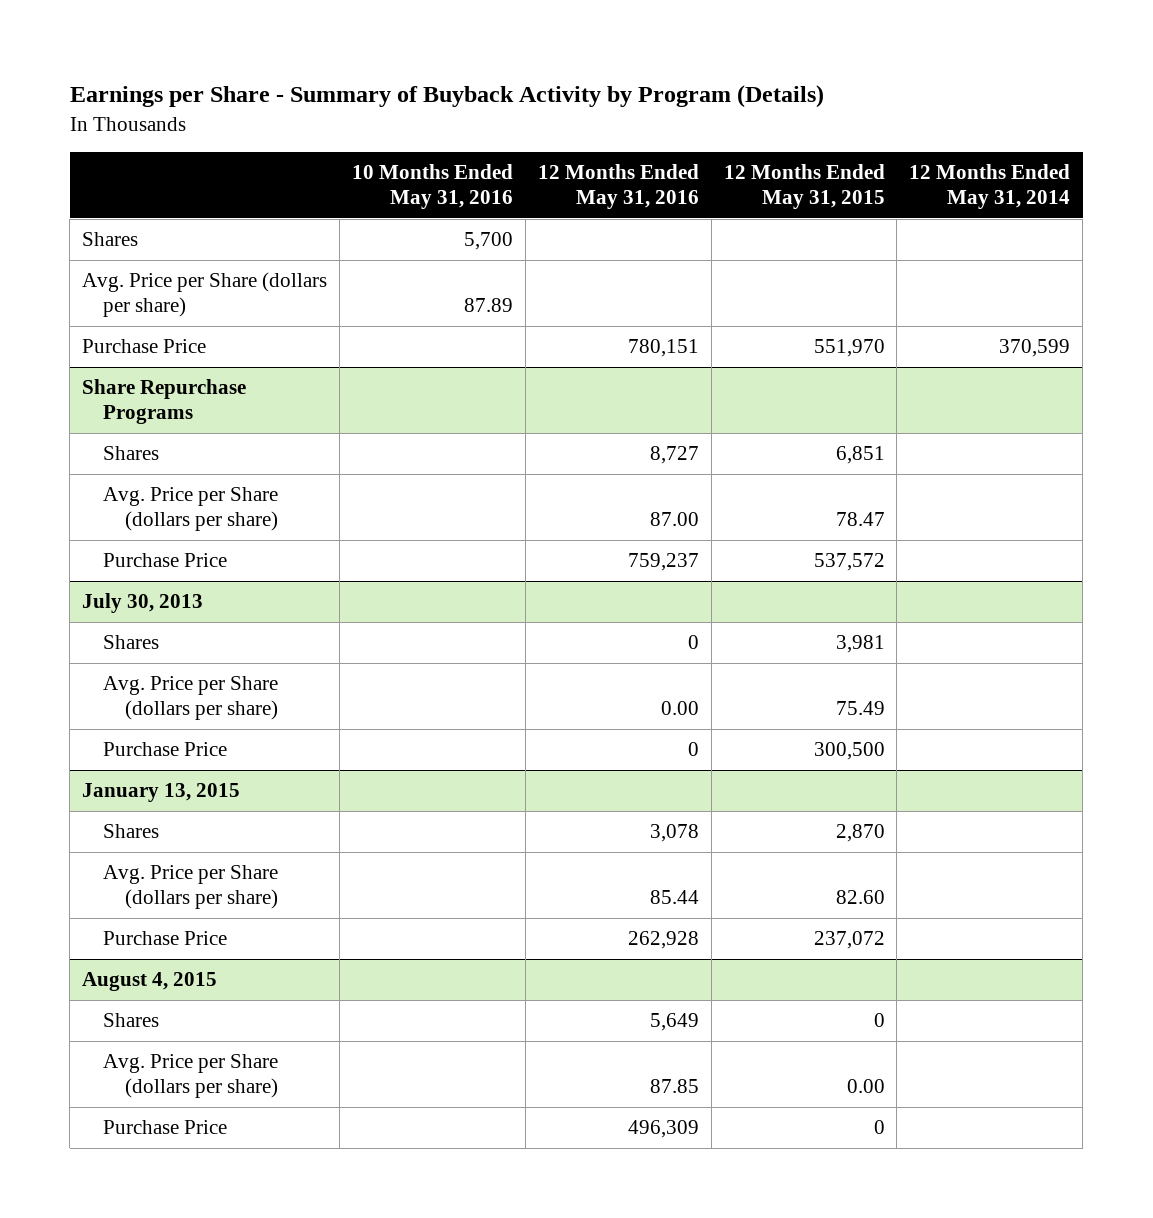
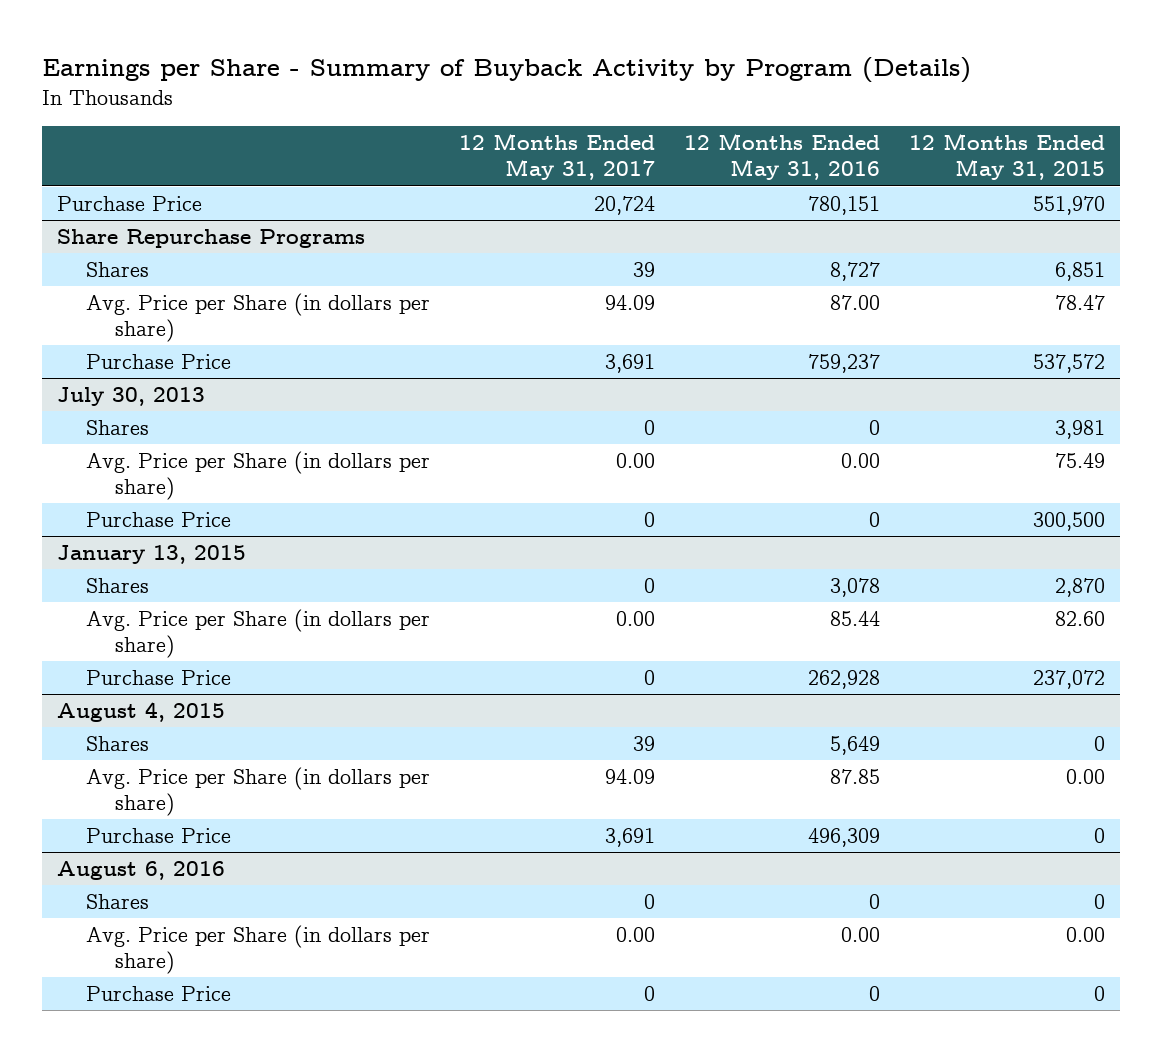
[351,164,513,209] 10 Months Ended May 31, 2016 -> none
[909,164,1071,209] 12 Months Ended May 31, 2014 -> none
none -> [458,133,655,181] 12 Months Ended May 31, 2017
[82,232,139,247] Shares -> none
[82,272,328,318] Avg. Price per Share (dollars per share) -> none
[103,487,279,532] Avg. Price per Share (dollars per share) -> [85,292,430,342] Avg. Price per Share (in dollars per share)
[103,676,279,721] Avg. Price per Share (dollars per share) -> [85,450,430,500] Avg. Price per Share (in dollars per share)
[103,865,279,910] Avg. Price per Share (dollars per share) -> [85,608,430,658] Avg. Price per Share (in dollars per share)
[103,1054,279,1099] Avg. Price per Share (dollars per share) -> [85,766,430,816] Avg. Price per Share (in dollars per share)
none -> [56,860,225,880] August 6, 2016
none -> [85,893,149,909] Shares
none -> [85,924,430,974] Avg. Price per Share (in dollars per share)
none -> [85,985,231,1001] Purchase Price

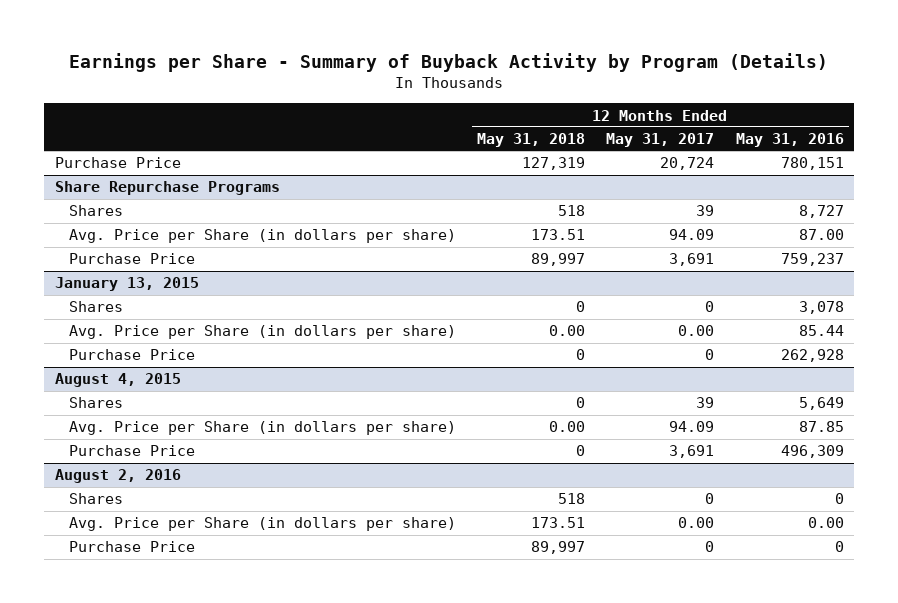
[909,133,1106,181] 12 Months Ended May 31, 2015 -> none
none -> [477,133,586,148] May 31, 2018
[56,386,205,406] July 30, 2013 -> none
[85,419,149,435] Shares -> none
[85,450,430,500] Avg. Price per Share (in dollars per share) -> none
[85,511,231,527] Purchase Price -> none
[56,860,225,880] August 6, 2016 -> [54,469,181,484] August 2, 2016

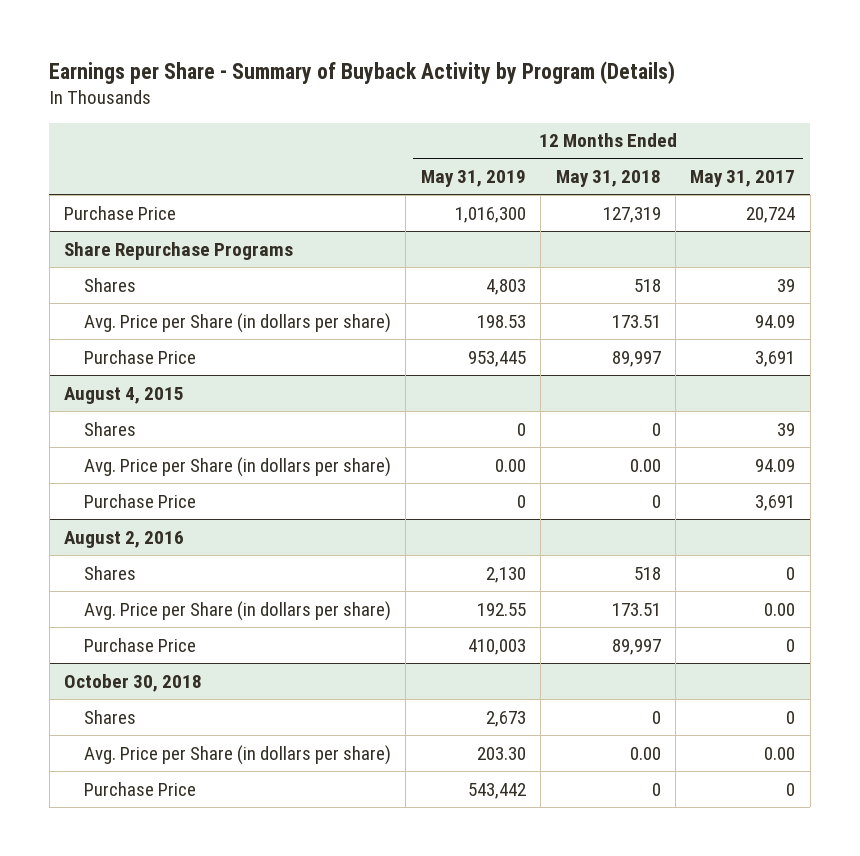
[735,133,844,148] May 31, 2016 -> none
none -> [420,170,526,188] May 31, 2019
[54,277,199,292] January 13, 2015 -> none
[68,301,123,313] Shares -> none
[68,325,456,340] Avg. Price per Share (in dollars per share) -> none
[68,349,195,361] Purchase Price -> none
none -> [64,673,203,692] October 30, 2018
none -> [83,709,136,724] Shares
none -> [83,744,391,765] Avg. Price per Share (in dollars per share)
none -> [83,781,196,796] Purchase Price

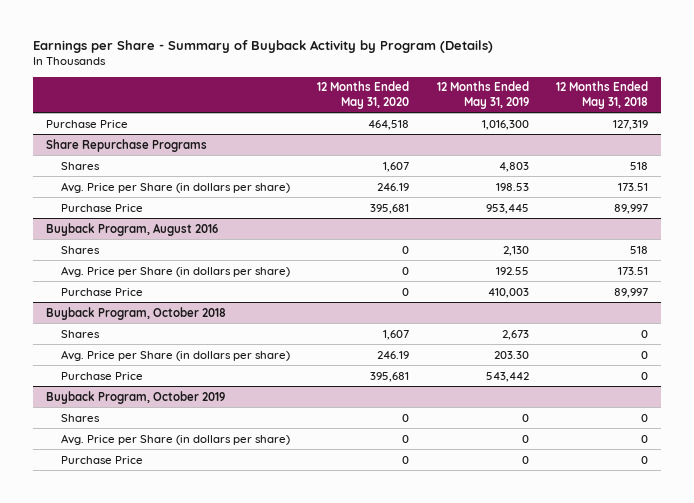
[690,170,796,188] May 31, 2017 -> none
none -> [317,81,410,109] 12 Months Ended May 31, 2020
[64,386,185,404] August 4, 2015 -> none
[83,421,136,436] Shares -> none
[83,456,391,477] Avg. Price per Share (in dollars per share) -> none
[83,493,196,508] Purchase Price -> none
[64,530,185,548] August 2, 2016 -> [46,222,219,236] Buyback Program, August 2016
[64,673,203,692] October 30, 2018 -> [46,306,227,320] Buyback Program, October 2018
[629,746,661,760] 0.00 -> [640,350,648,359] 0
none -> [46,390,226,404] Buyback Program, October 2019
none -> [61,413,101,422] Shares
none -> [61,433,291,445] Avg. Price per Share (in dollars per share)
none -> [61,455,144,464] Purchase Price

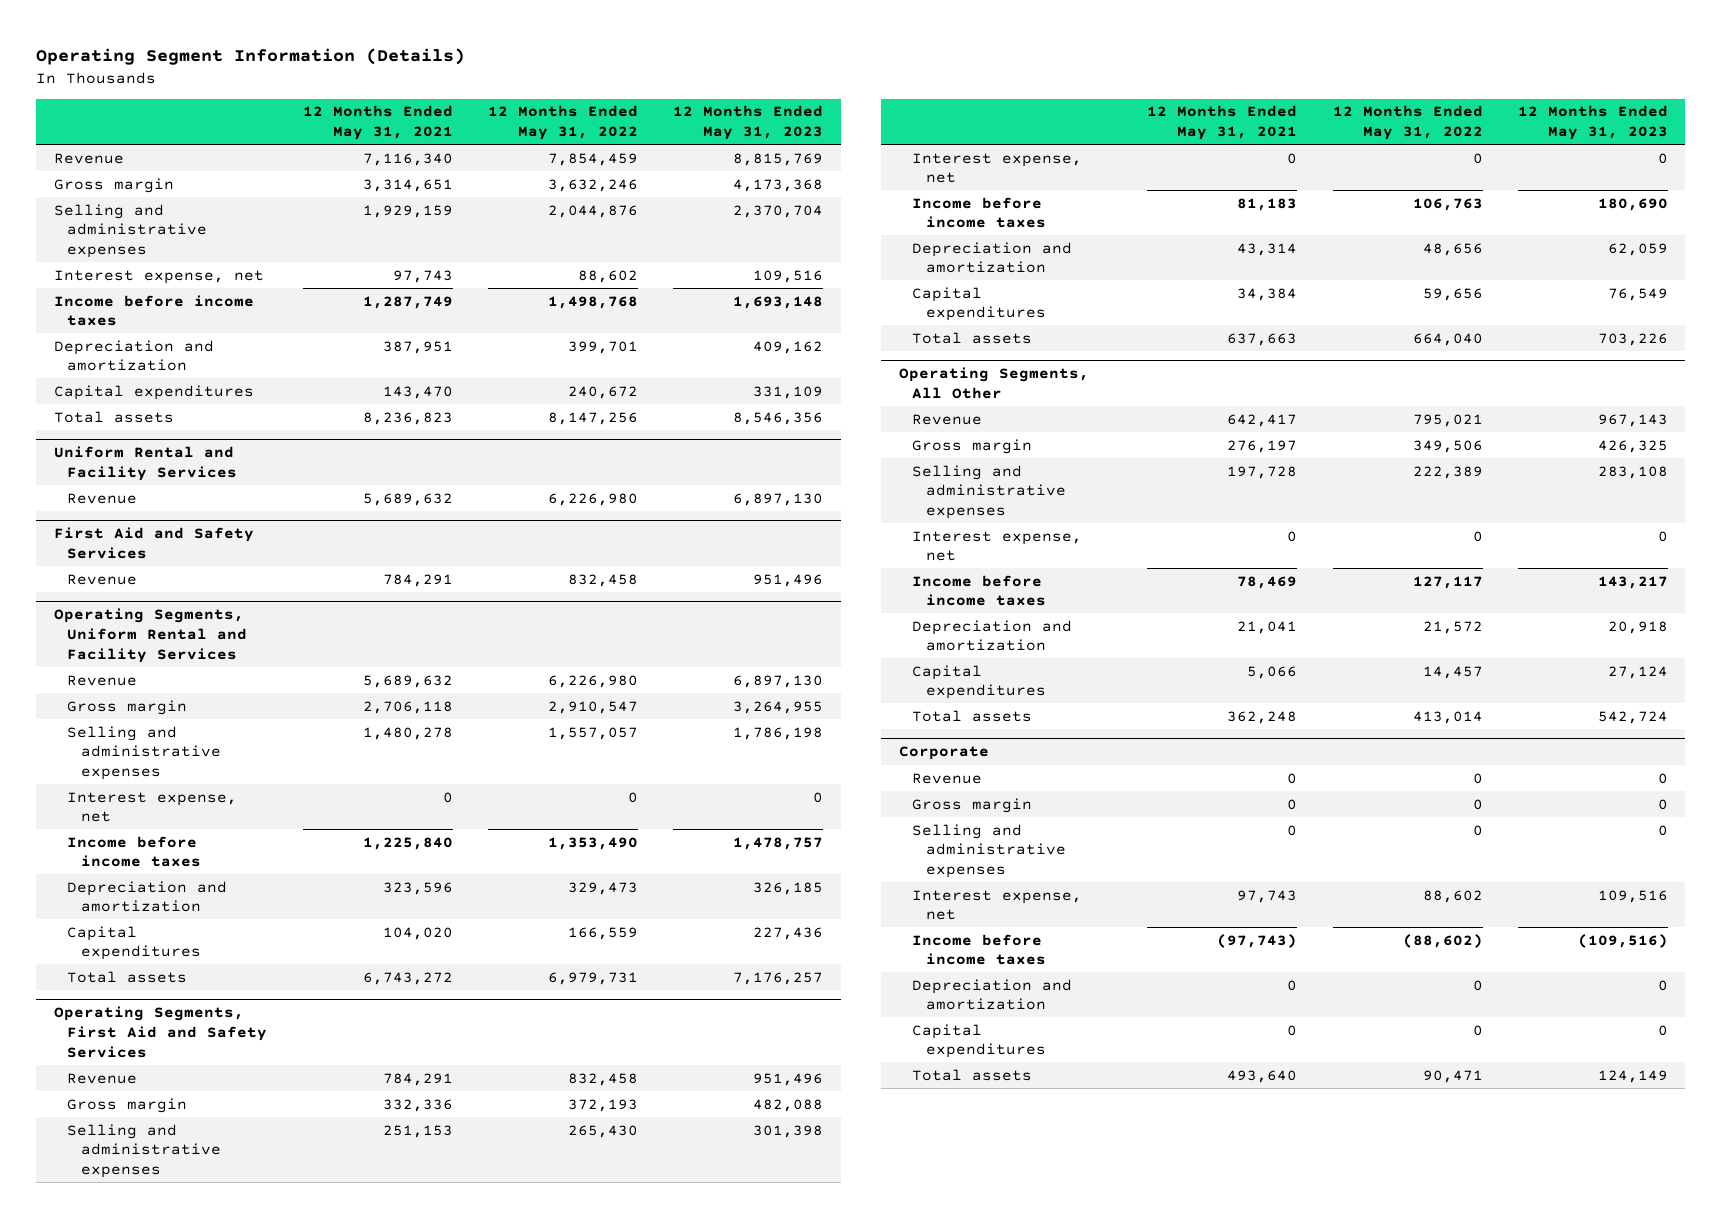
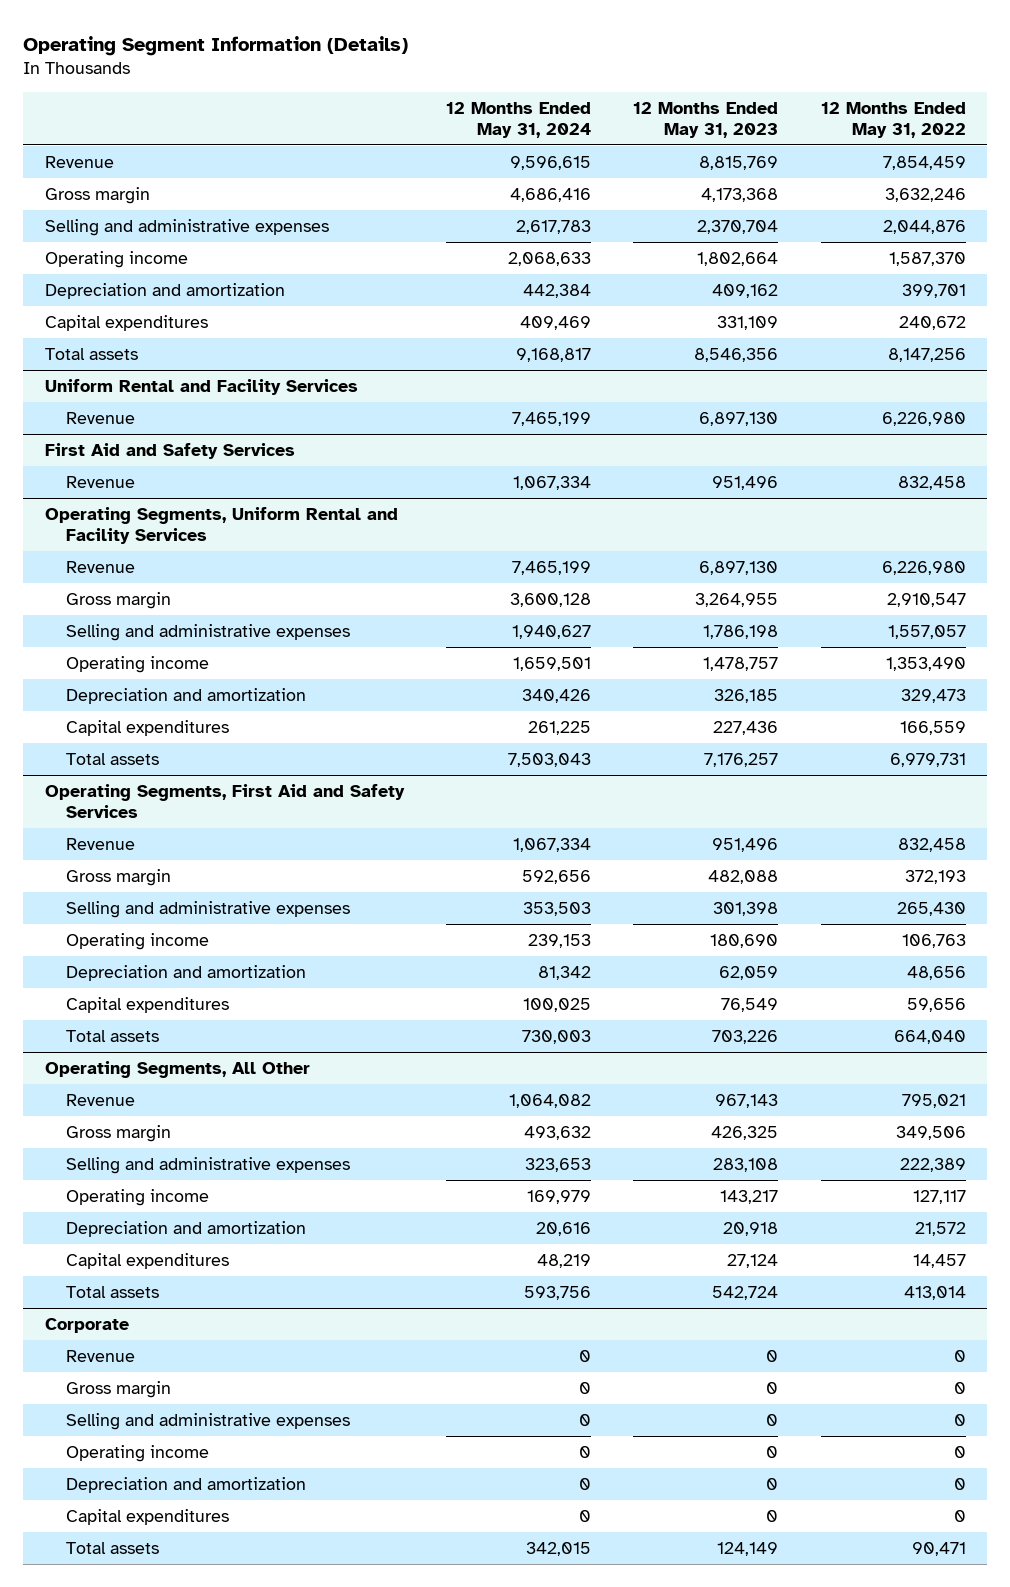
[302,105,453,141] 12 Months Ended May 31, 2021 -> none
none -> [445,101,591,138] 12 Months Ended May 31, 2024
[54,269,265,284] Interest expense, net -> none
[54,294,255,327] Income before income taxes -> none
none -> [44,251,188,269] Operating income
[67,791,238,823] Interest expense, net -> none
[67,835,201,868] Income before income taxes -> [65,656,209,674] Operating income
[912,152,1083,184] Interest expense, net -> none
[912,196,1046,229] Income before income taxes -> [65,933,209,951] Operating income
[912,530,1083,562] Interest expense, net -> none
[912,574,1046,607] Income before income taxes -> [65,1189,209,1207] Operating income
[912,889,1083,921] Interest expense, net -> none
[912,933,1046,966] Income before income taxes -> none
none -> [65,1445,209,1463] Operating income

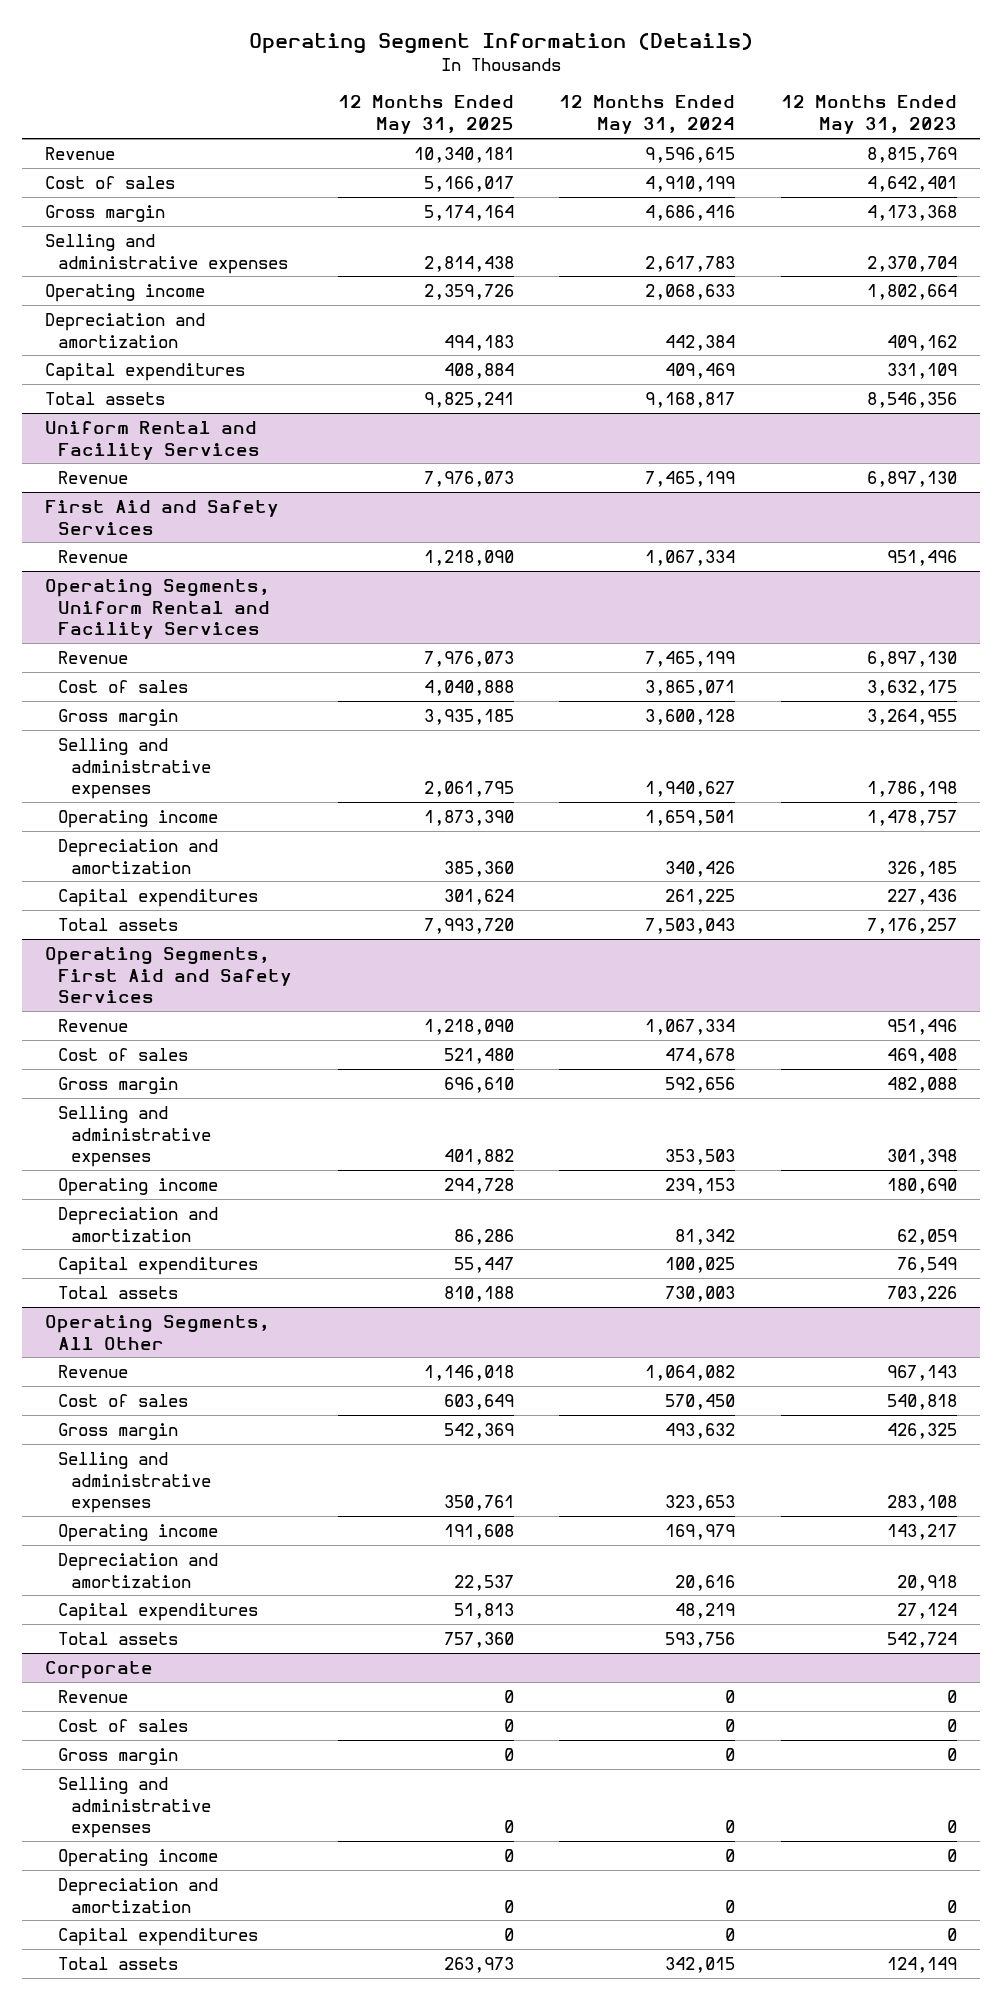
[820,101,966,138] 12 Months Ended May 31, 2022 -> none
none -> [337,95,514,135] 12 Months Ended May 31, 2025
none -> [44,175,175,189] Cost of sales
none -> [57,679,188,693] Cost of sales
none -> [57,1047,188,1061] Cost of sales
none -> [57,1393,188,1407] Cost of sales
none -> [57,1718,188,1732] Cost of sales

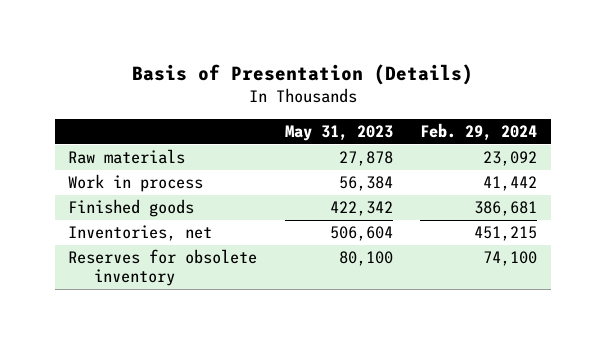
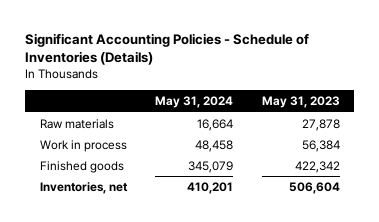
[131,64,473,86] Basis of Presentation (Details) -> [25,32,310,66] Significant Accounting Policies - Schedule of Inventories (Details)
[420,123,538,142] Feb. 29, 2024 -> none
none -> [155,96,234,109] May 31, 2024
[68,249,258,287] Reserves for obsolete inventory -> none

